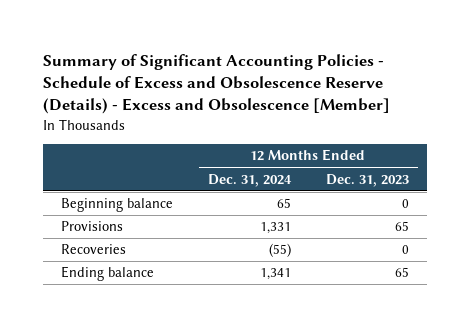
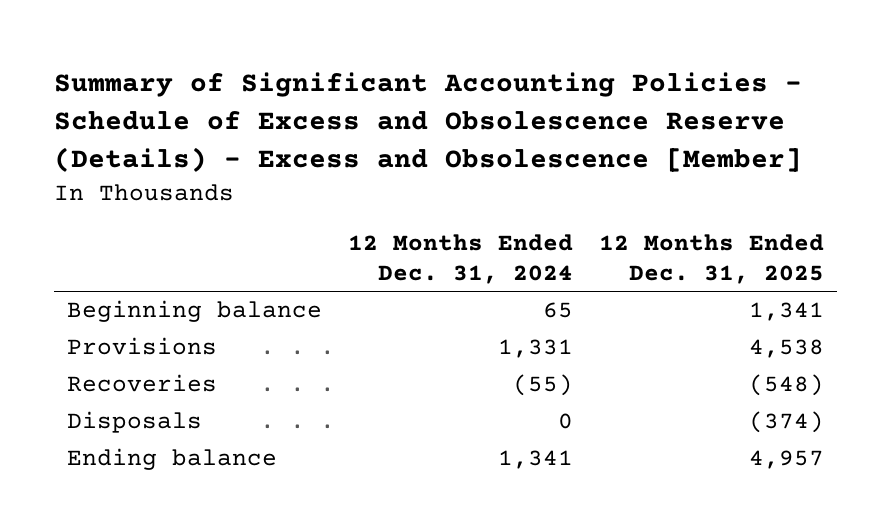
[326,173,410,187] Dec. 31, 2023 -> none
none -> [598,234,824,285] 12 Months Ended Dec. 31, 2025
none -> [66,411,202,434] Disposals

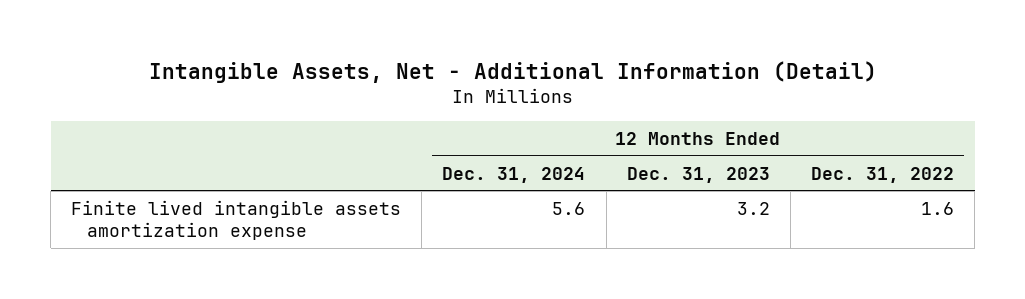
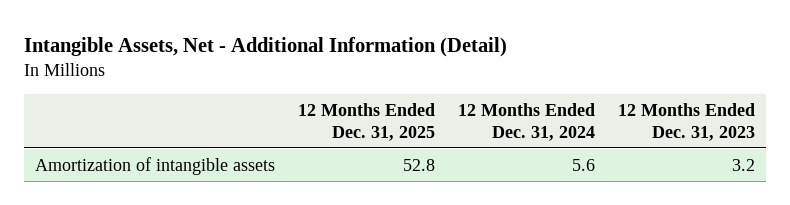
[810,166,954,183] Dec. 31, 2022 -> none
none -> [298,103,436,141] 12 Months Ended Dec. 31, 2025
[71,199,402,241] Finite lived intangible assets amortization expense -> [35,156,276,175] Amortization of intangible assets

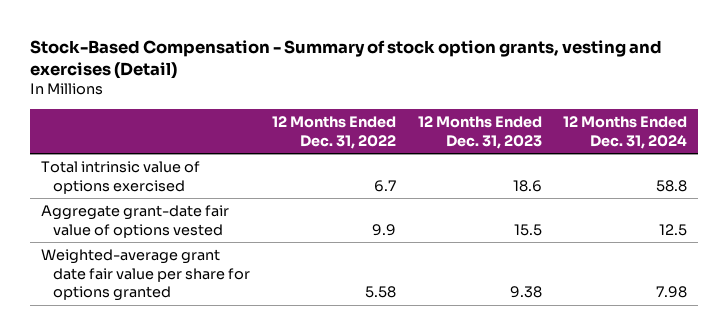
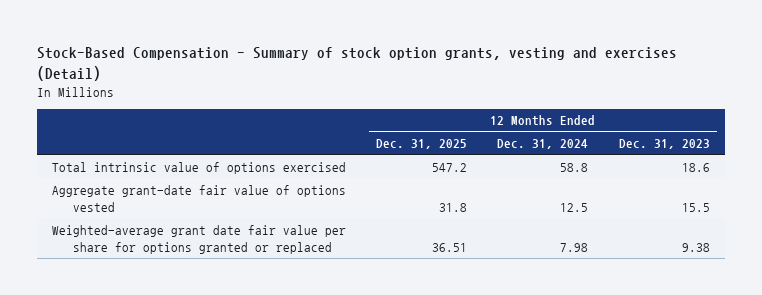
[271,115,396,149] 12 Months Ended Dec. 31, 2022 -> none
none -> [376,138,468,149] Dec. 31, 2025
[41,249,251,302] Weighted-average grant date fair value per share for options granted -> [51,224,346,254] Weighted-average grant date fair value per share for options granted or replaced

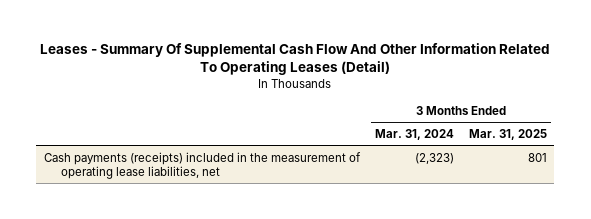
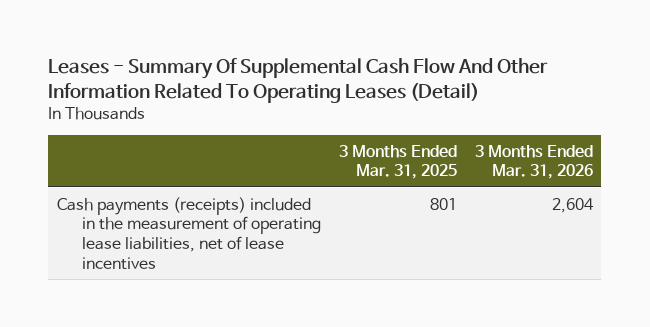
[374,128,454,140] Mar. 31, 2024 -> none
none -> [474,144,593,180] 3 Months Ended Mar. 31, 2026
[43,151,361,179] Cash payments (receipts) included in the measurement of operating lease liabilities, net -> [57,196,322,270] Cash payments (receipts) included in the measurement of operating lease liabilities, net of lease incentives

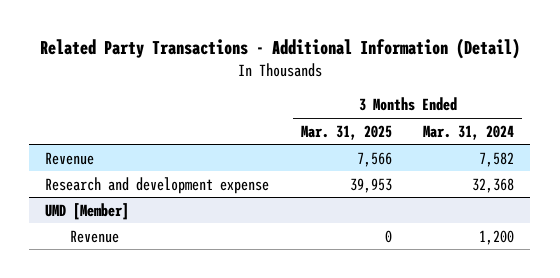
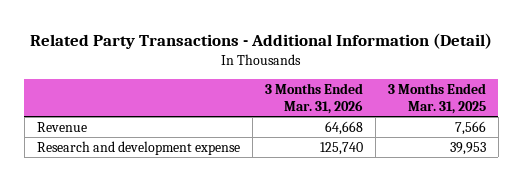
[423,124,515,140] Mar. 31, 2024 -> none
none -> [264,83,363,114] 3 Months Ended Mar. 31, 2026
[45,202,130,220] UMD [Member] -> none
[70,229,120,243] Revenue -> none

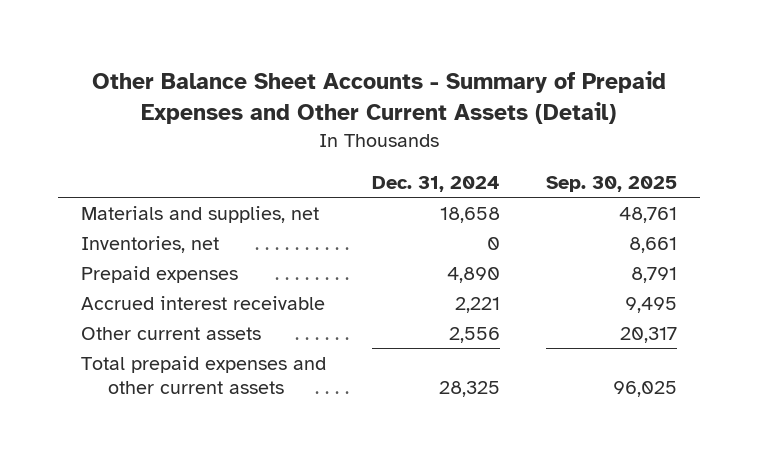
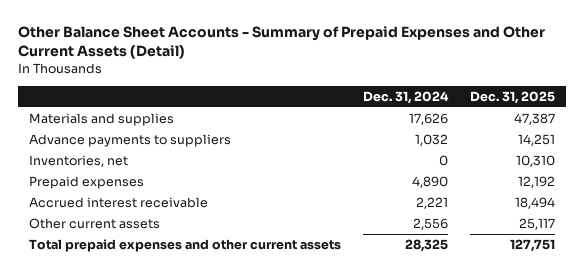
[546,176,678,193] Sep. 30, 2025 -> none
none -> [470,90,556,104] Dec. 31, 2025
[81,205,320,223] Materials and supplies, net -> [29,113,175,127] Materials and supplies
[440,206,501,223] 18,658 -> [409,113,449,126] 17,626
none -> [29,134,232,148] Advance payments to suppliers

